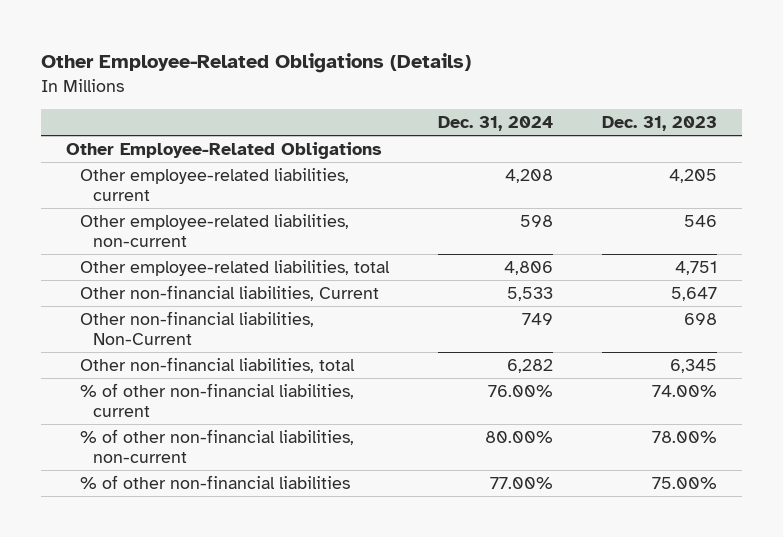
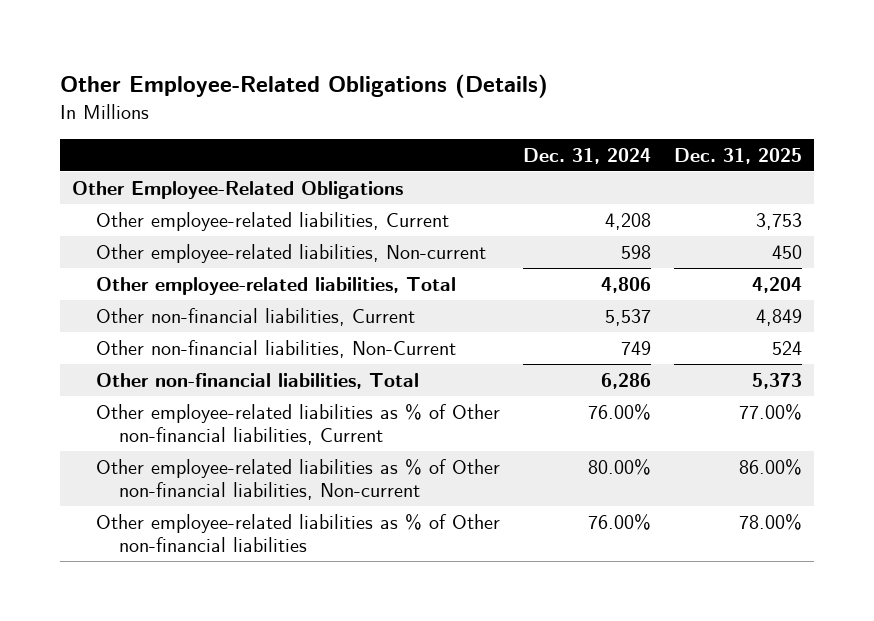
[602,116,718,132] Dec. 31, 2023 -> none
none -> [674,147,803,164] Dec. 31, 2025
[79,167,349,202] Other employee-related liabilities, current -> [95,211,449,231] Other employee-related liabilities, Current
[79,213,349,248] Other employee-related liabilities, non-current -> [95,243,486,263] Other employee-related liabilities, Non-current
[79,259,390,276] Other employee-related liabilities, total -> [95,276,456,295] Other employee-related liabilities, Total
[506,286,553,301] 5,533 -> [604,308,651,326] 5,537
[79,356,355,373] Other non-financial liabilities, total -> [95,372,419,389] Other non-financial liabilities, Total
[506,358,553,373] 6,282 -> [600,372,651,389] 6,286
[79,382,354,418] % of other non-financial liabilities, current -> [95,403,500,446] Other employee-related liabilities as % of Other non-financial liabilities, Current
[79,428,354,464] % of other non-financial liabilities, non-current -> [95,458,500,501] Other employee-related liabilities as % of Other non-financial liabilities, Non-current
[79,474,350,489] % of other non-financial liabilities -> [95,513,500,553] Other employee-related liabilities as % of Other non-financial liabilities
[489,476,553,489] 77.00% -> [587,513,651,530] 76.00%

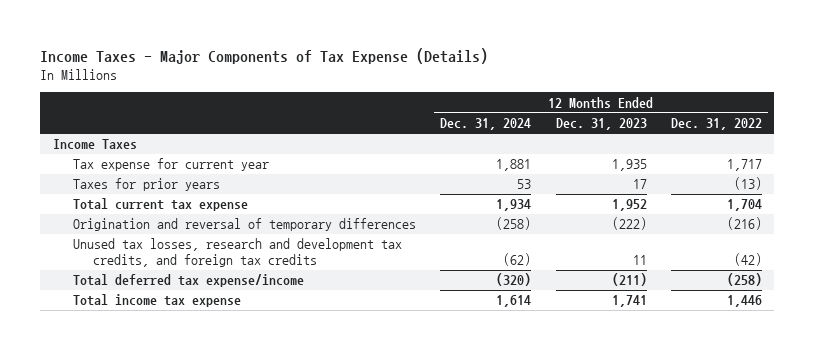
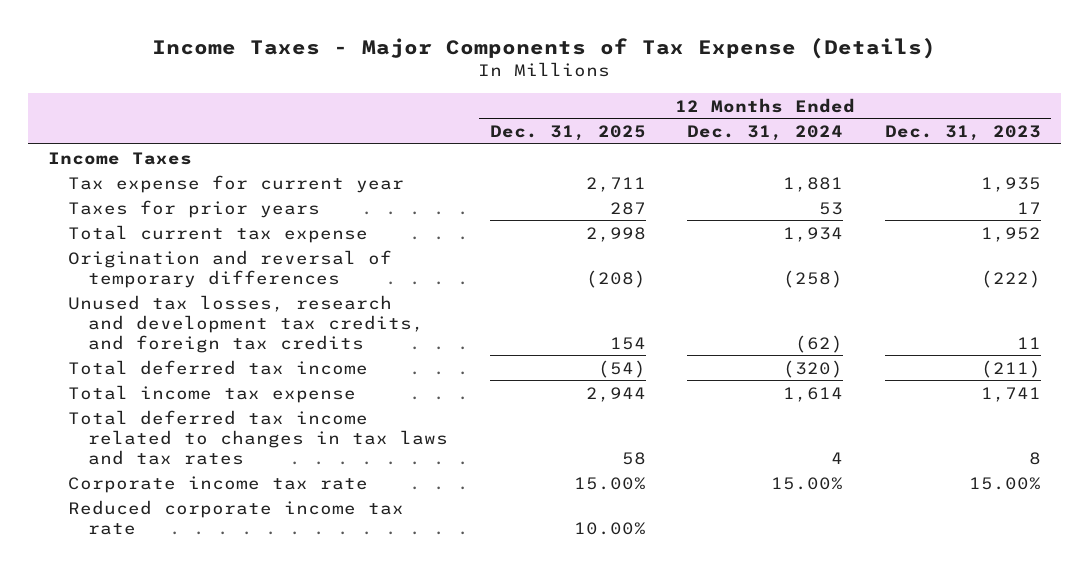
[671,118,763,131] Dec. 31, 2022 -> none
none -> [489,124,646,141] Dec. 31, 2025
[72,274,304,288] Total deferred tax expense/income -> [68,359,369,375] Total deferred tax income
none -> [68,409,449,465] Total deferred tax income related to changes in tax laws and tax rates
none -> [68,475,369,493] Corporate income tax rate
none -> [68,499,405,535] Reduced corporate income tax rate

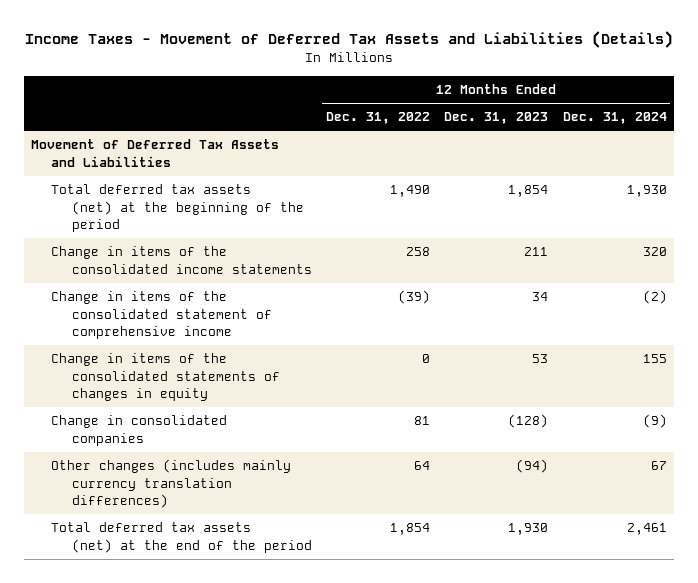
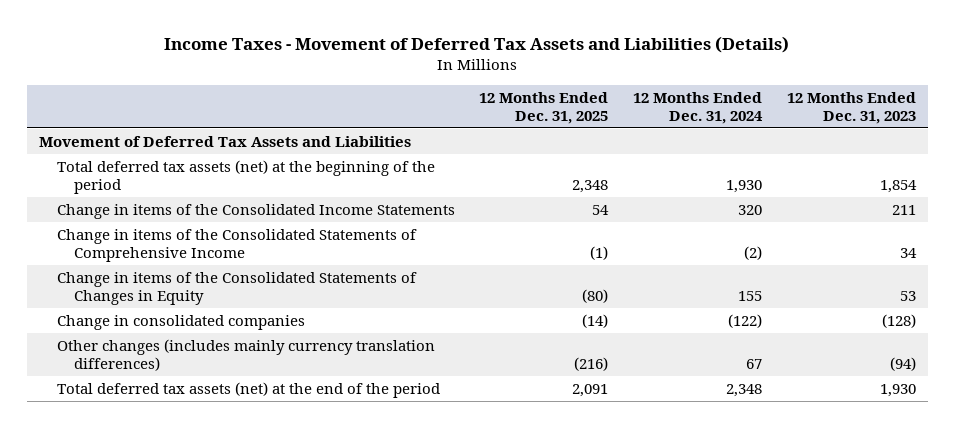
[325,112,430,125] Dec. 31, 2022 -> none
none -> [479,91,609,124] 12 Months Ended Dec. 31, 2025
[51,246,312,274] Change in items of the consolidated income statements -> [56,203,455,219] Change in items of the Consolidated Income Statements
[51,291,272,339] Change in items of the consolidated statement of comprehensive income -> [56,228,417,262] Change in items of the Consolidated Statements of Comprehensive Income
[51,353,280,401] Change in items of the consolidated statements of changes in equity -> [56,271,417,305] Change in items of the Consolidated Statements of Changes in Equity
[642,414,667,429] (9) -> [727,313,762,328] (122)
[626,523,667,536] 2,461 -> [725,383,762,397] 2,348

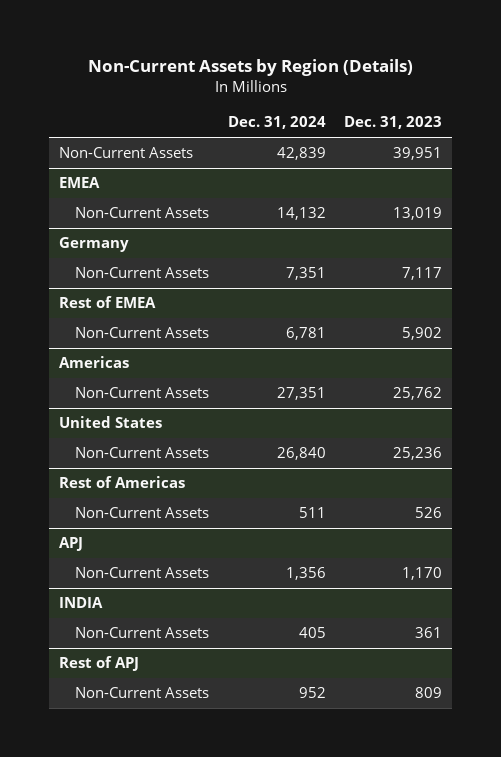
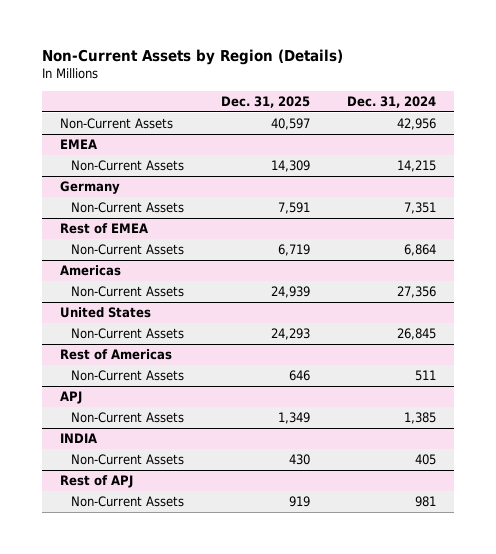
[344,116,443,130] Dec. 31, 2023 -> none
none -> [220,95,310,108] Dec. 31, 2025
[276,147,326,161] 42,839 -> [396,118,436,131] 42,956
[276,207,326,221] 14,132 -> [396,160,436,173] 14,215
[285,327,326,341] 6,781 -> [403,244,436,257] 6,864
[276,387,326,401] 27,351 -> [396,286,436,299] 27,356
[276,447,326,461] 26,840 -> [396,328,436,341] 26,845
[285,567,326,581] 1,356 -> [403,412,436,425] 1,385
[298,687,326,699] 952 -> [414,496,436,508] 981

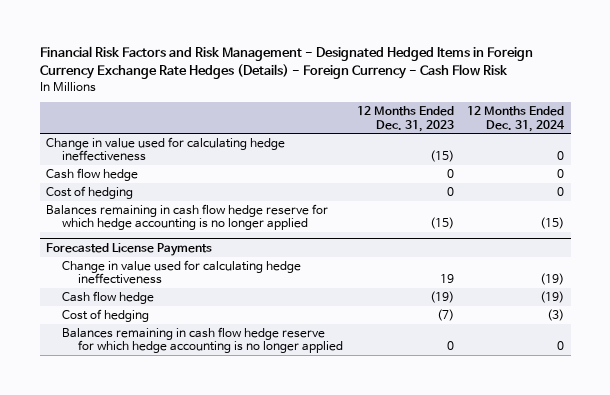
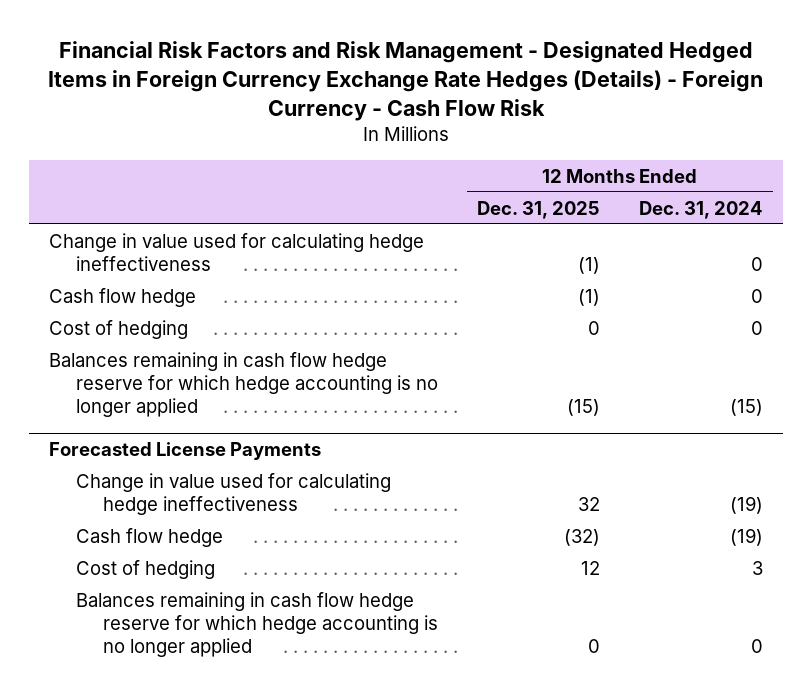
[356,106,454,132] 12 Months Ended Dec. 31, 2023 -> none
none -> [477,200,601,219] Dec. 31, 2025
[547,309,565,322] (3) -> [752,560,764,575] 3

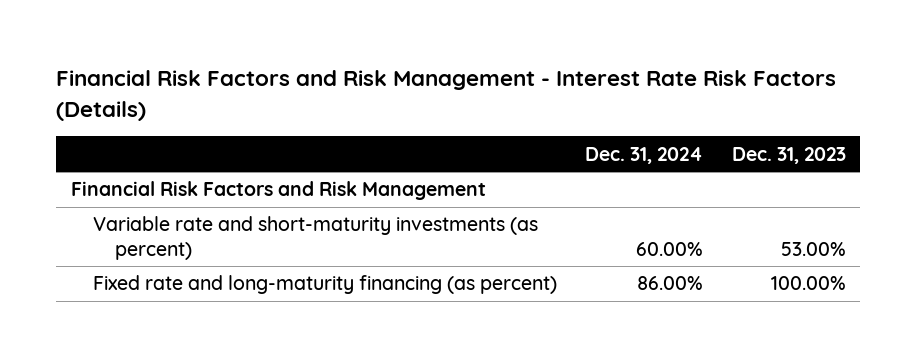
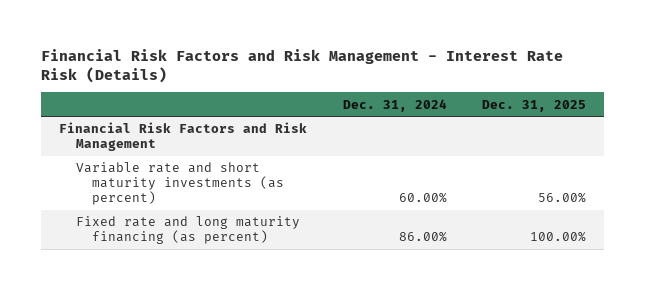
[56,70,837,121] Financial Risk Factors and Risk Management - Interest Rate Risk Factors (Details) -> [41,48,564,83] Financial Risk Factors and Risk Management - Interest Rate Risk (Details)
[731,146,846,164] Dec. 31, 2023 -> none
none -> [482,99,587,112] Dec. 31, 2025
[92,216,538,260] Variable rate and short-maturity investments (as percent) -> [75,162,284,206] Variable rate and short maturity investments (as percent)
[92,275,557,295] Fixed rate and long-maturity financing (as percent) -> [75,216,300,245] Fixed rate and long maturity financing (as percent)

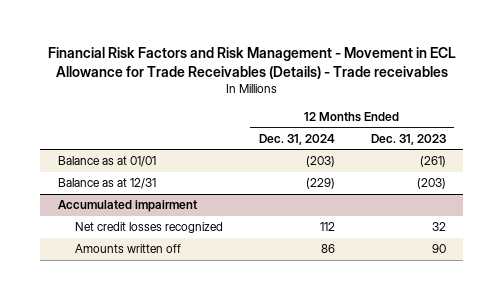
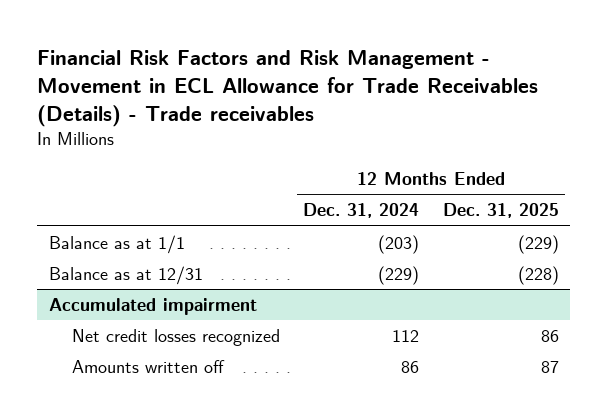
[370,133,446,145] Dec. 31, 2023 -> none
none -> [442,203,559,219] Dec. 31, 2025
[57,156,156,168] Balance as at 01/01 -> [48,234,185,254] Balance as at 1/1

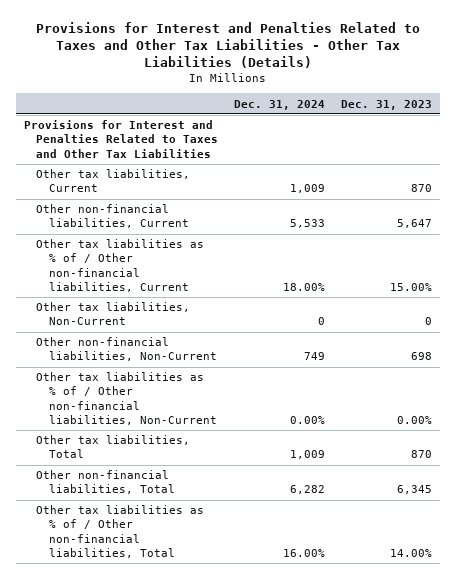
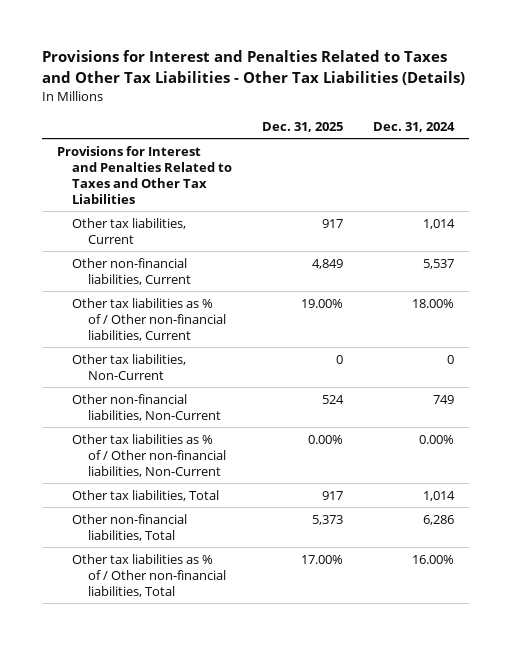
[341,99,433,110] Dec. 31, 2023 -> none
none -> [262,121,344,132] Dec. 31, 2025
[290,184,326,194] 1,009 -> [423,218,456,229] 1,014
[290,219,326,229] 5,533 -> [423,258,455,269] 5,537
[290,450,326,460] 1,009 -> [423,490,456,501] 1,014
[290,485,326,495] 6,282 -> [423,514,455,525] 6,286

